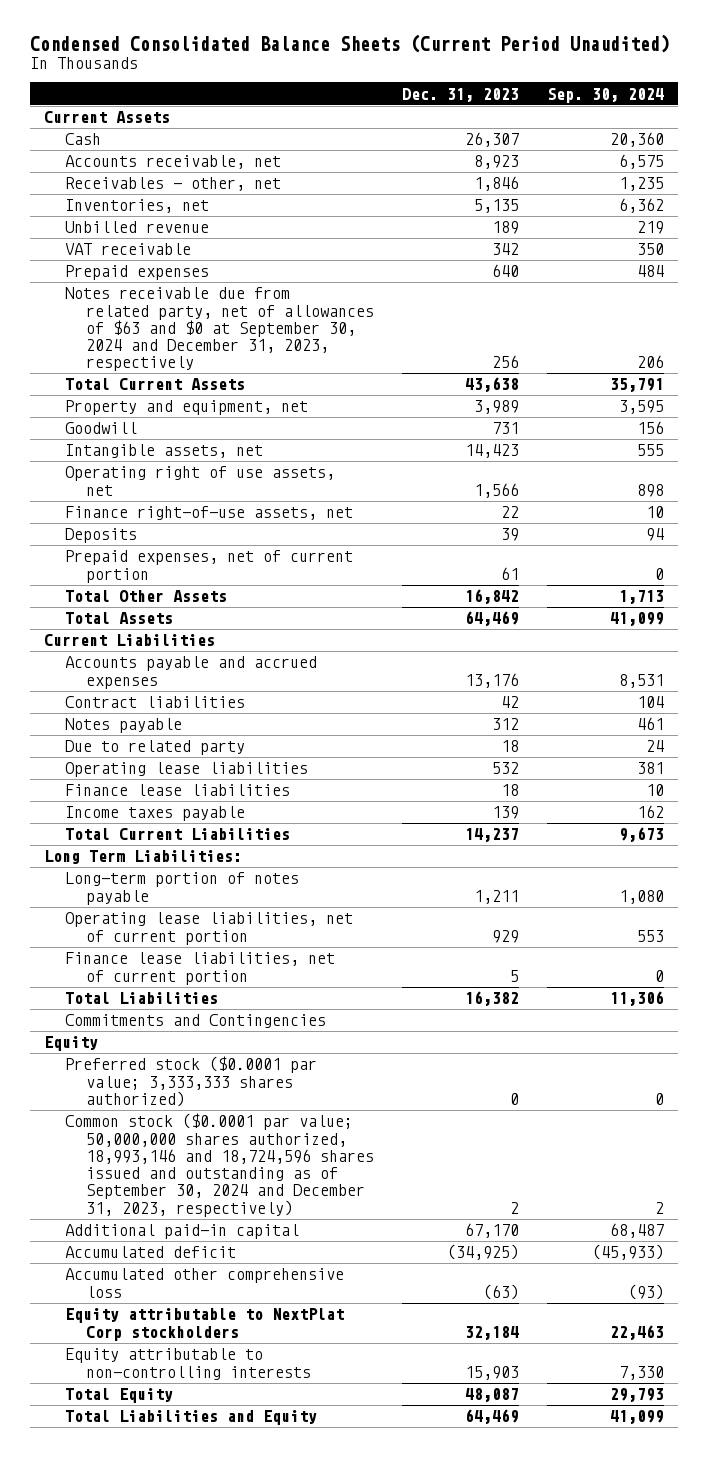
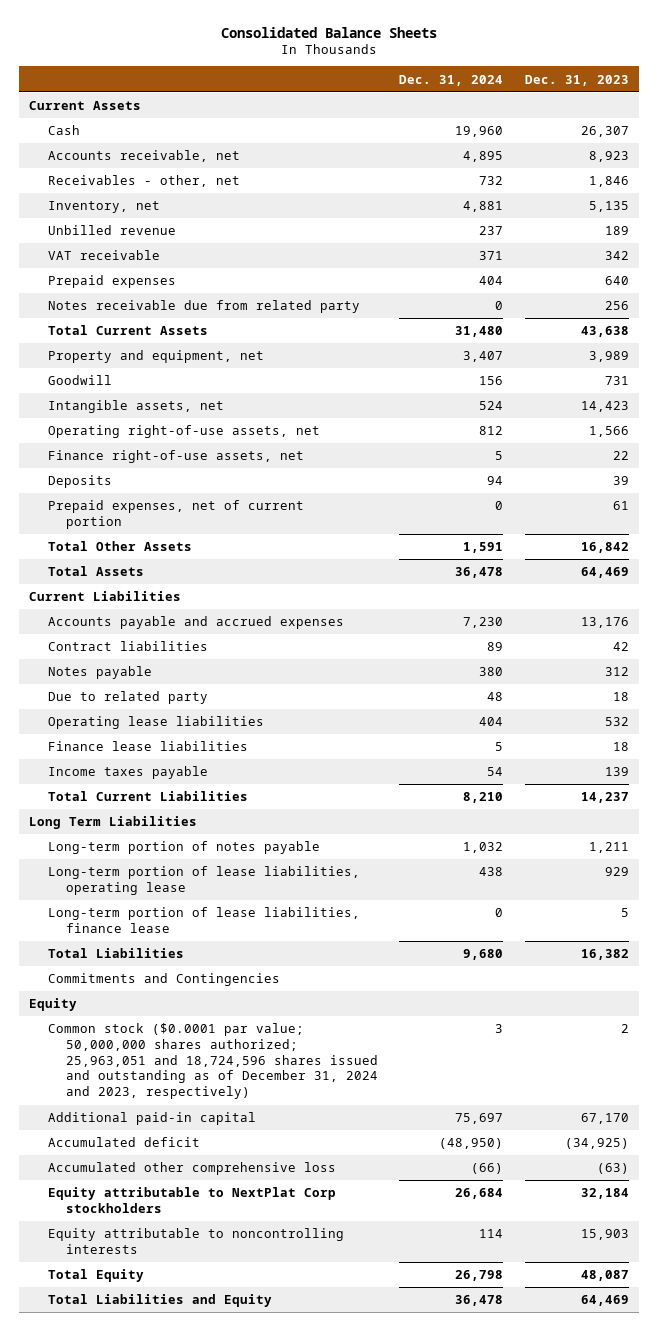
[29,33,670,53] Condensed Consolidated Balance Sheets (Current Period Unaudited) -> [220,26,437,38] Consolidated Balance Sheets
[546,87,664,103] Sep. 30, 2024 -> none
none -> [399,74,504,86] Dec. 31, 2024
[64,199,209,214] Inventories, net -> [47,201,160,214] Inventory, net
[64,287,374,372] Notes receivable due from related party, net of allowances of $63 and $0 at September 30, 2024 and December 31, 2023, respectively -> [47,300,360,314] Notes receivable due from related party
[64,466,335,496] Operating right of use assets, net -> [47,425,320,439] Operating right-of-use assets, net
[43,850,242,865] Long Term Liabilities: -> [29,816,198,830] Long Term Liabilities
[64,912,353,945] Operating lease liabilities, net of current portion -> [47,866,360,895] Long-term portion of lease liabilities, operating lease
[64,952,335,985] Finance lease liabilities, net of current portion -> [47,907,360,933] Long-term portion of lease liabilities, finance lease
[64,1056,317,1107] Preferred stock ($0.0001 par value; 3,333,333 shares authorized) -> none
[64,1113,374,1217] Common stock ($0.0001 par value; 50,000,000 shares authorized, 18,993,146 and 18,724,596 shares issued and outstanding as of September 30, 2024 and December 31, 2023, respectively) -> [47,1023,379,1100] Common stock ($0.0001 par value; 50,000,000 shares authorized; 25,963,051 and 18,724,596 shares issued and outstanding as of December 31, 2024 and 2023, respectively)
[64,1348,311,1380] Equity attributable to non-controlling interests -> [47,1228,344,1254] Equity attributable to noncontrolling interests

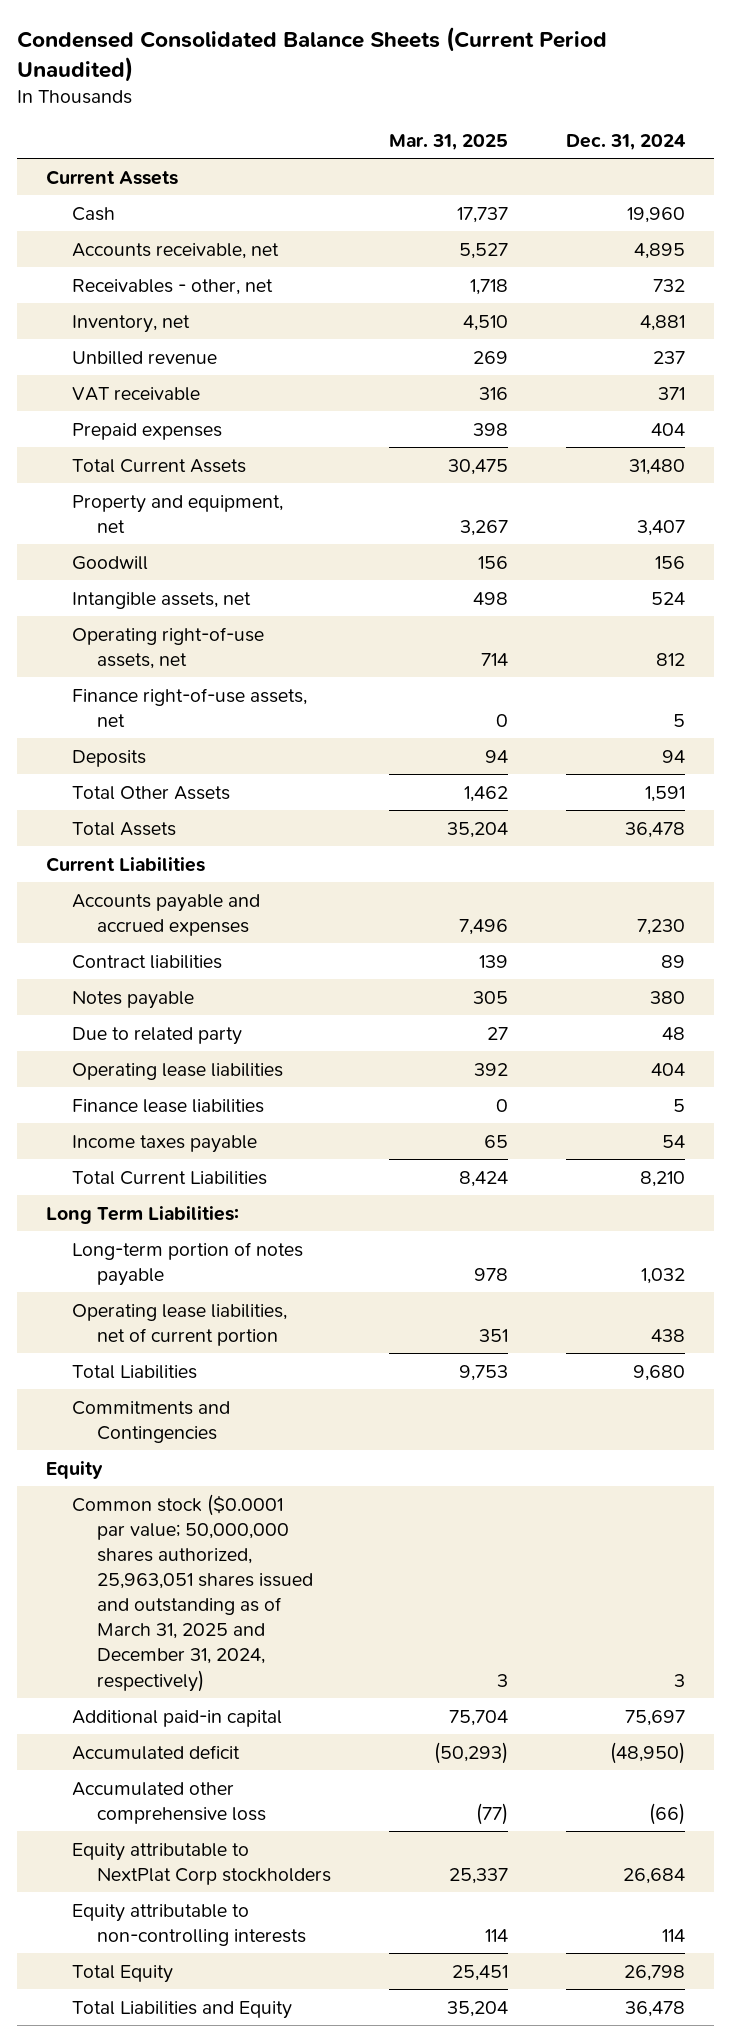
[220,26,437,38] Consolidated Balance Sheets -> [16,26,607,82] Condensed Consolidated Balance Sheets (Current Period Unaudited)
[524,74,629,86] Dec. 31, 2023 -> none
none -> [389,133,509,150] Mar. 31, 2025
[47,300,360,314] Notes receivable due from related party -> none
[47,500,304,529] Prepaid expenses, net of current portion -> none
[29,816,198,830] Long Term Liabilities -> [45,1205,239,1224] Long Term Liabilities:
[47,907,360,933] Long-term portion of lease liabilities, finance lease -> none
[47,866,360,895] Long-term portion of lease liabilities, operating lease -> [71,1303,287,1346] Operating lease liabilities, net of current portion
[47,1023,379,1100] Common stock ($0.0001 par value; 50,000,000 shares authorized; 25,963,051 and 18,724,596 shares issued and outstanding as of December 31, 2024 and 2023, respectively) -> [71,1493,314,1692] Common stock ($0.0001 par value; 50,000,000 shares authorized, 25,963,051 shares issued and outstanding as of March 31, 2025 and December 31, 2024, respectively)
[47,1228,344,1254] Equity attributable to noncontrolling interests -> [71,1903,307,1946] Equity attributable to non-controlling interests

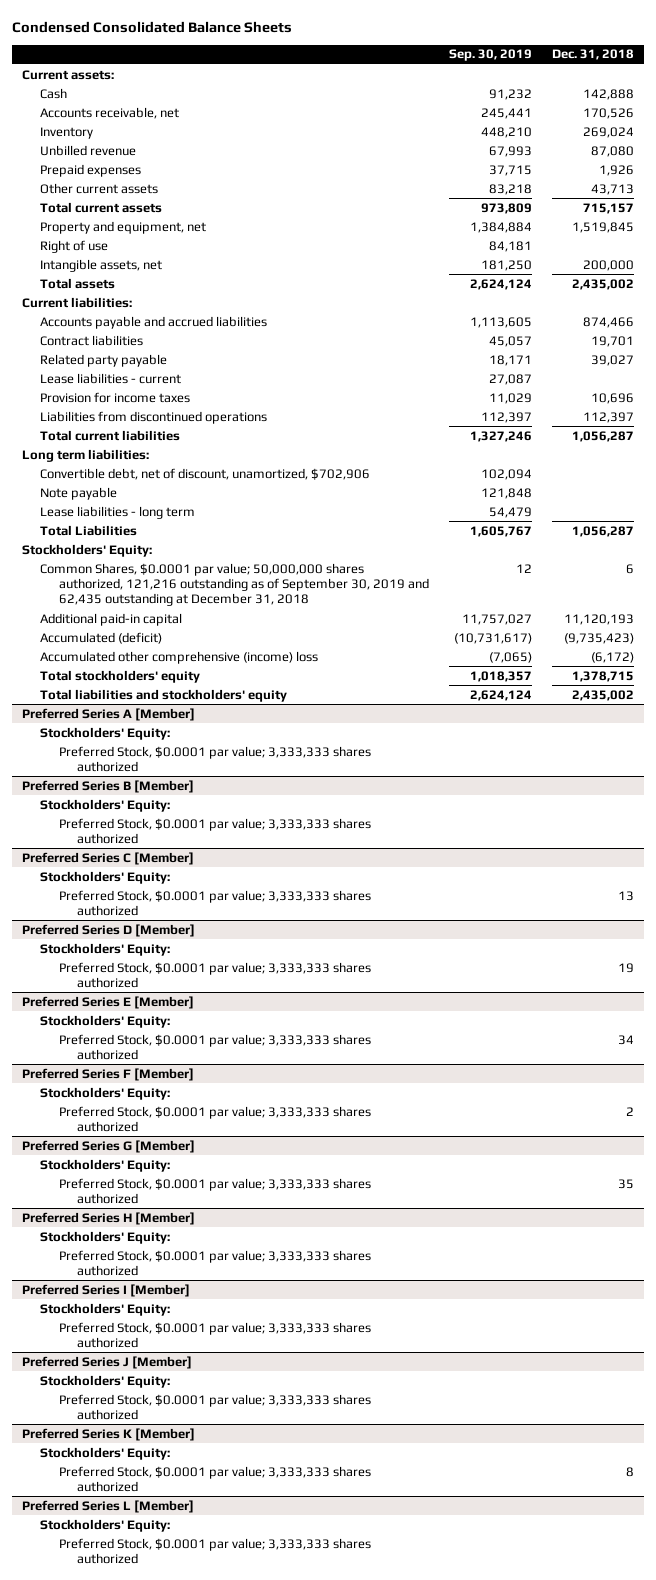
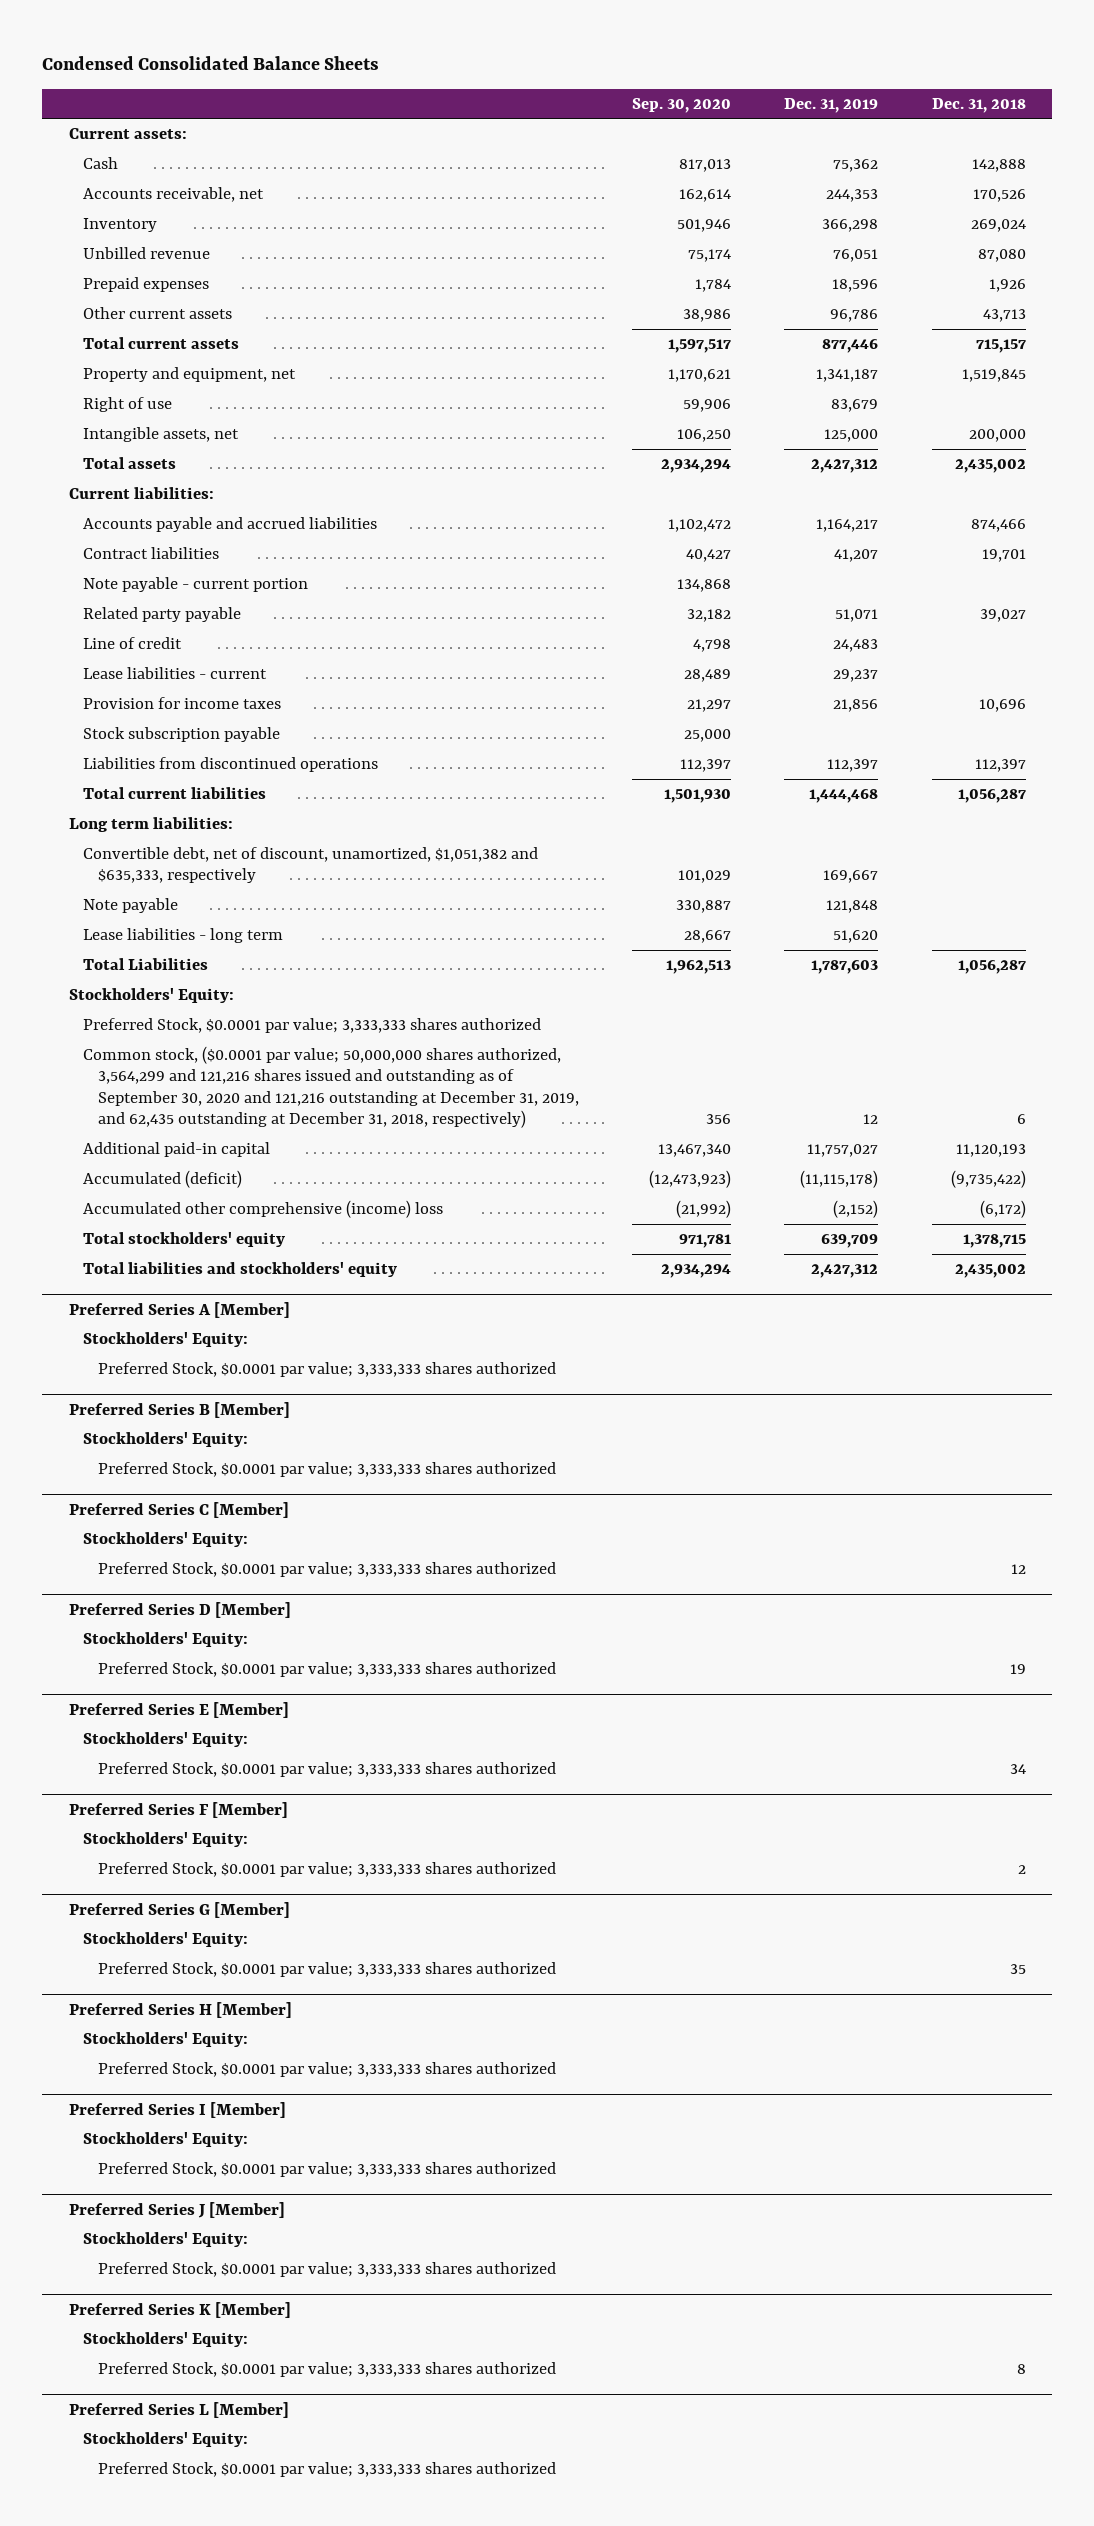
[448,49,532,62] Sep. 30, 2019 -> none
none -> [631,97,731,113] Sep. 30, 2020
none -> [784,97,879,113] Dec. 31, 2019
none -> [83,577,309,593] Note payable - current portion
none -> [83,637,183,650] Line of credit
none -> [83,727,281,743] Stock subscription payable
[40,467,371,480] Convertible debt, net of discount, unamortized, $702,906 -> [83,847,539,884] Convertible debt, net of discount, unamortized, $1,051,382 and $635,333, respectively
none -> [83,1018,542,1034] Preferred Stock, $0.0001 par value; 3,333,333 shares authorized
[40,562,429,607] Common Shares, $0.0001 par value; 50,000,000 shares authorized, 121,216 outstanding as of September 30, 2019 and 62,435 outstanding at December 31, 2018 -> [83,1046,579,1129] Common stock, ($0.0001 par value; 50,000,000 shares authorized, 3,564,299 and 121,216 shares issued and outstanding as of September 30, 2020 and 121,216 outstanding at December 31, 2019, and 62,435 outstanding at December 31, 2018, respectively)
[563,632,634,644] (9,735,423) -> [950,1170,1026,1189] (9,735,422)
[617,890,634,901] 13 -> [1010,1564,1026,1575] 12

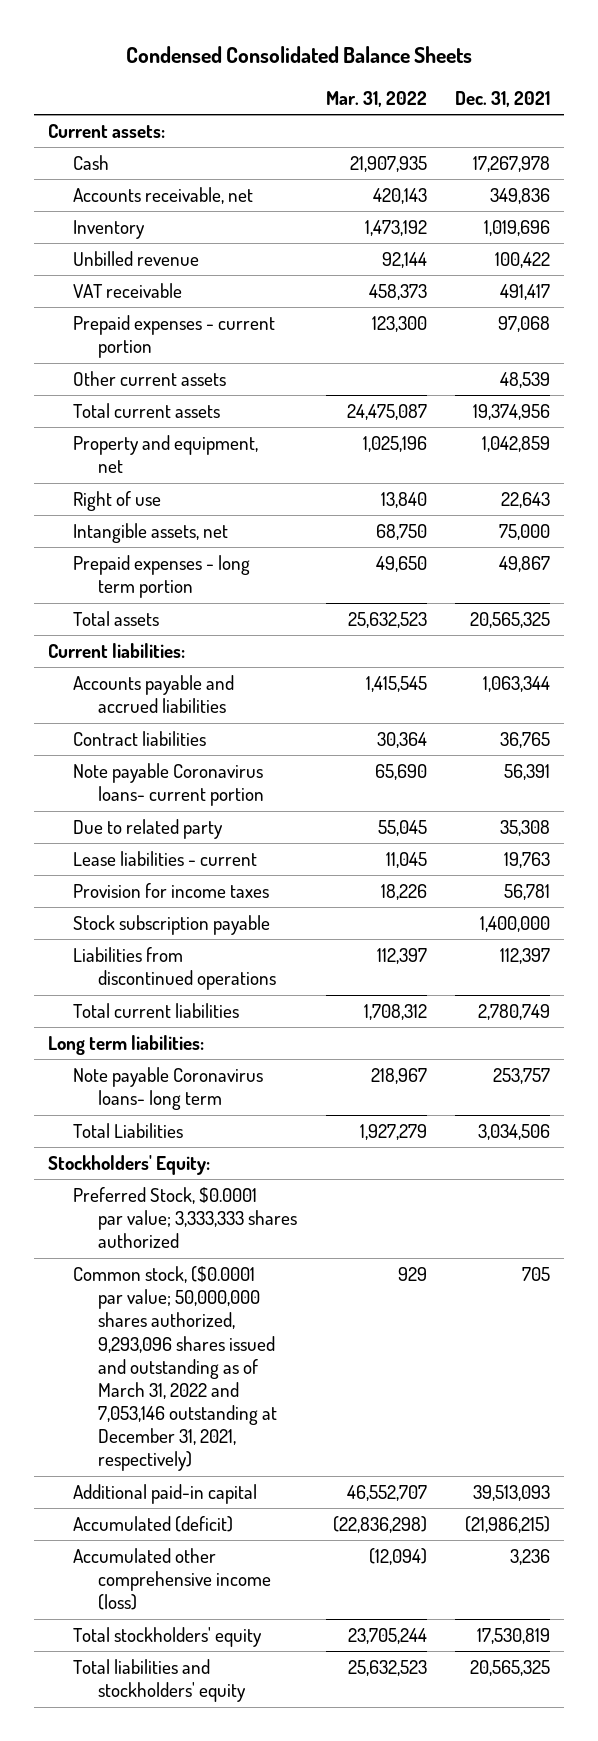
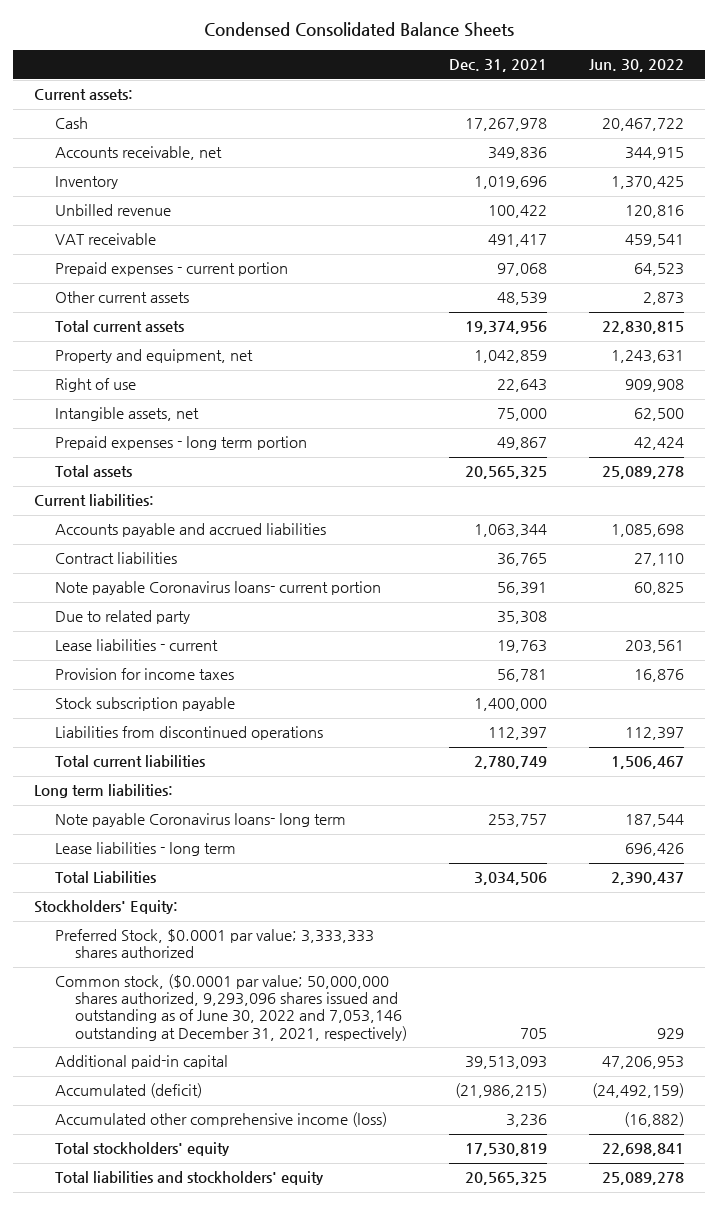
[325,91,427,108] Mar. 31, 2022 -> none
none -> [589,59,685,73] Jun. 30, 2022
none -> [54,842,236,857] Lease liabilities - long term
[73,1266,278,1472] Common stock, ($0.0001 par value; 50,000,000 shares authorized, 9,293,096 shares issued and outstanding as of March 31, 2022 and 7,053,146 outstanding at December 31, 2021, respectively) -> [54,974,408,1041] Common stock, ($0.0001 par value; 50,000,000 shares authorized, 9,293,096 shares issued and outstanding as of June 30, 2022 and 7,053,146 outstanding at December 31, 2021, respectively)

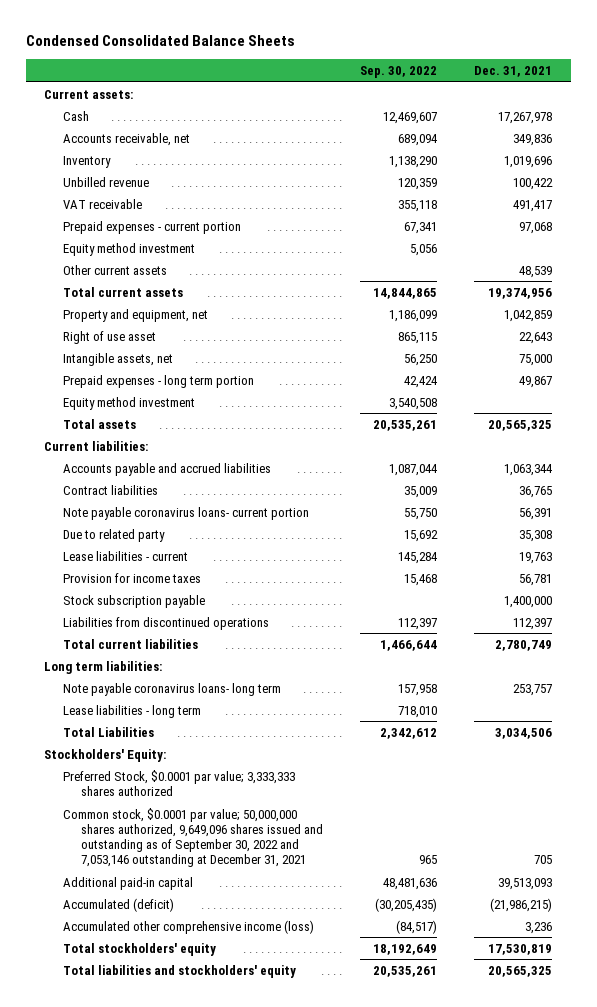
[589,59,685,73] Jun. 30, 2022 -> none
none -> [360,66,438,79] Sep. 30, 2022
none -> [62,242,195,256] Equity method investment
[54,378,136,393] Right of use -> [62,330,156,344] Right of use asset
none -> [62,396,195,410] Equity method investment
[54,581,381,596] Note payable Coronavirus loans- current portion -> [62,506,309,520] Note payable coronavirus loans- current portion
[54,813,346,828] Note payable Coronavirus loans- long term -> [62,682,281,696] Note payable coronavirus loans- long term
[54,974,408,1041] Common stock, ($0.0001 par value; 50,000,000 shares authorized, 9,293,096 shares issued and outstanding as of June 30, 2022 and 7,053,146 outstanding at December 31, 2021, respectively) -> [62,807,324,868] Common stock, $0.0001 par value; 50,000,000 shares authorized, 9,649,096 shares issued and outstanding as of September 30, 2022 and 7,053,146 outstanding at December 31, 2021

